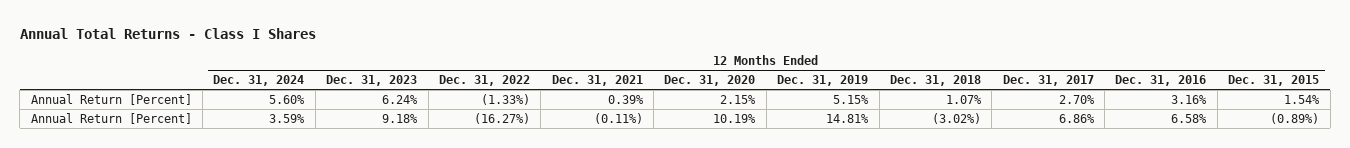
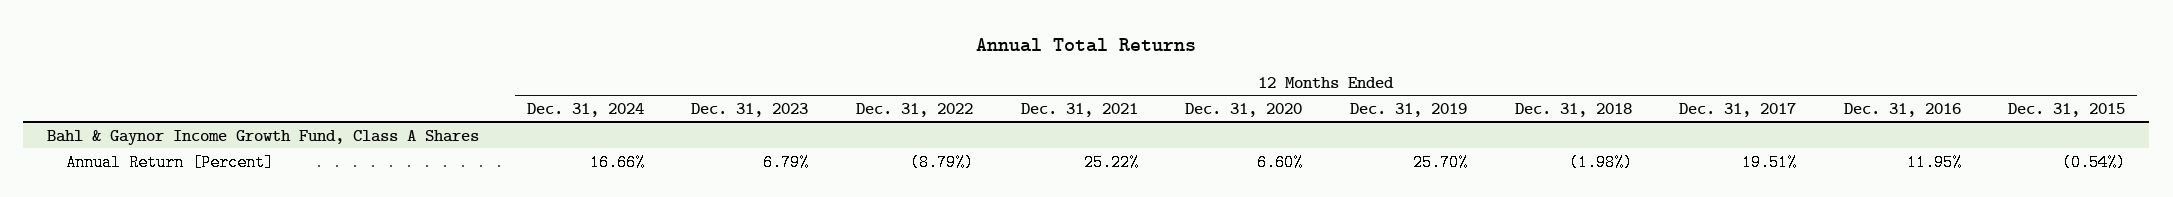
[19,27,316,39] Annual Total Returns - Class I Shares -> [976,38,1197,53] Annual Total Returns
[30,113,192,125] Annual Return [Percent] -> none
none -> [47,129,480,145] Bahl & Gaynor Income Growth Fund, Class A Shares
[269,95,306,105] 5.60% -> [589,153,645,171] 16.66%
[382,95,419,105] 6.24% -> [763,153,810,171] 6.79%
[480,94,530,106] (1.33%) -> [910,153,975,171] (8.79%)
[607,95,644,105] 0.39% -> [1083,153,1139,171] 25.22%
[720,95,757,105] 2.15% -> [1257,153,1304,171] 6.60%
[833,95,870,105] 5.15% -> [1412,153,1468,171] 25.70%
[945,95,982,105] 1.07% -> [1568,153,1633,171] (1.98%)
[1058,95,1095,105] 2.70% -> [1742,153,1798,171] 19.51%
[1171,95,1208,105] 3.16% -> [1906,153,1962,171] 11.95%
[1284,95,1321,105] 1.54% -> [2062,153,2127,171] (0.54%)

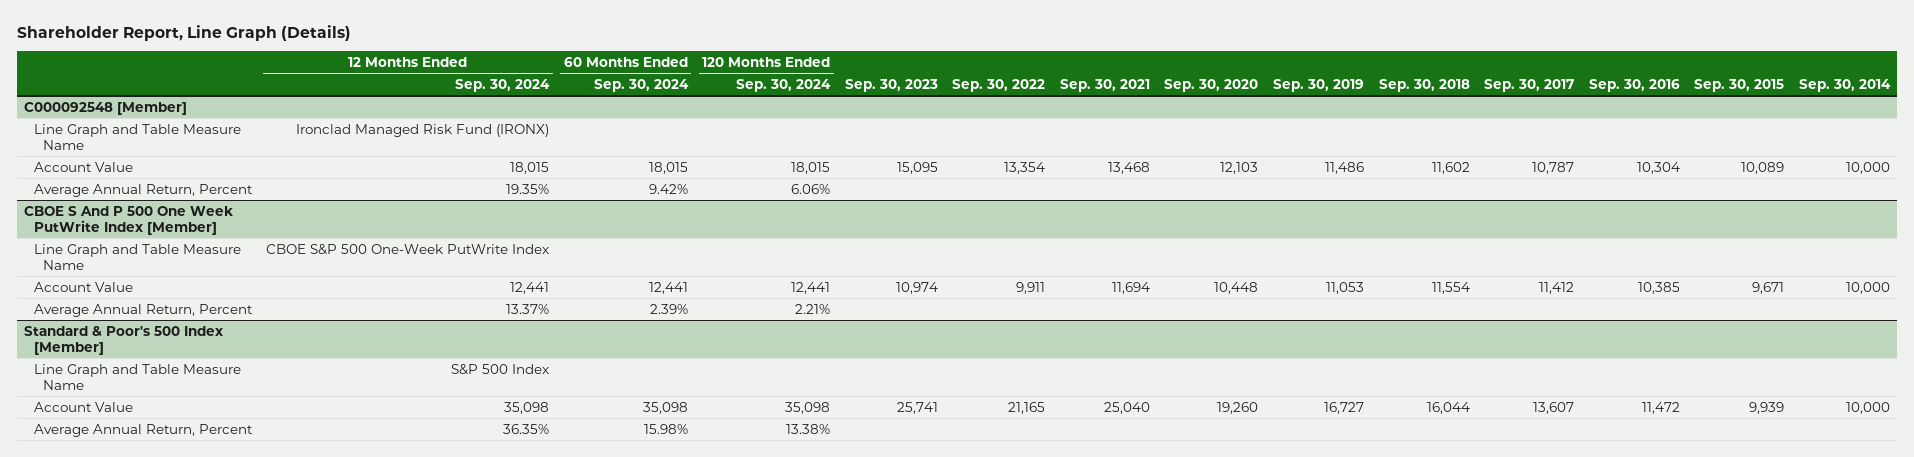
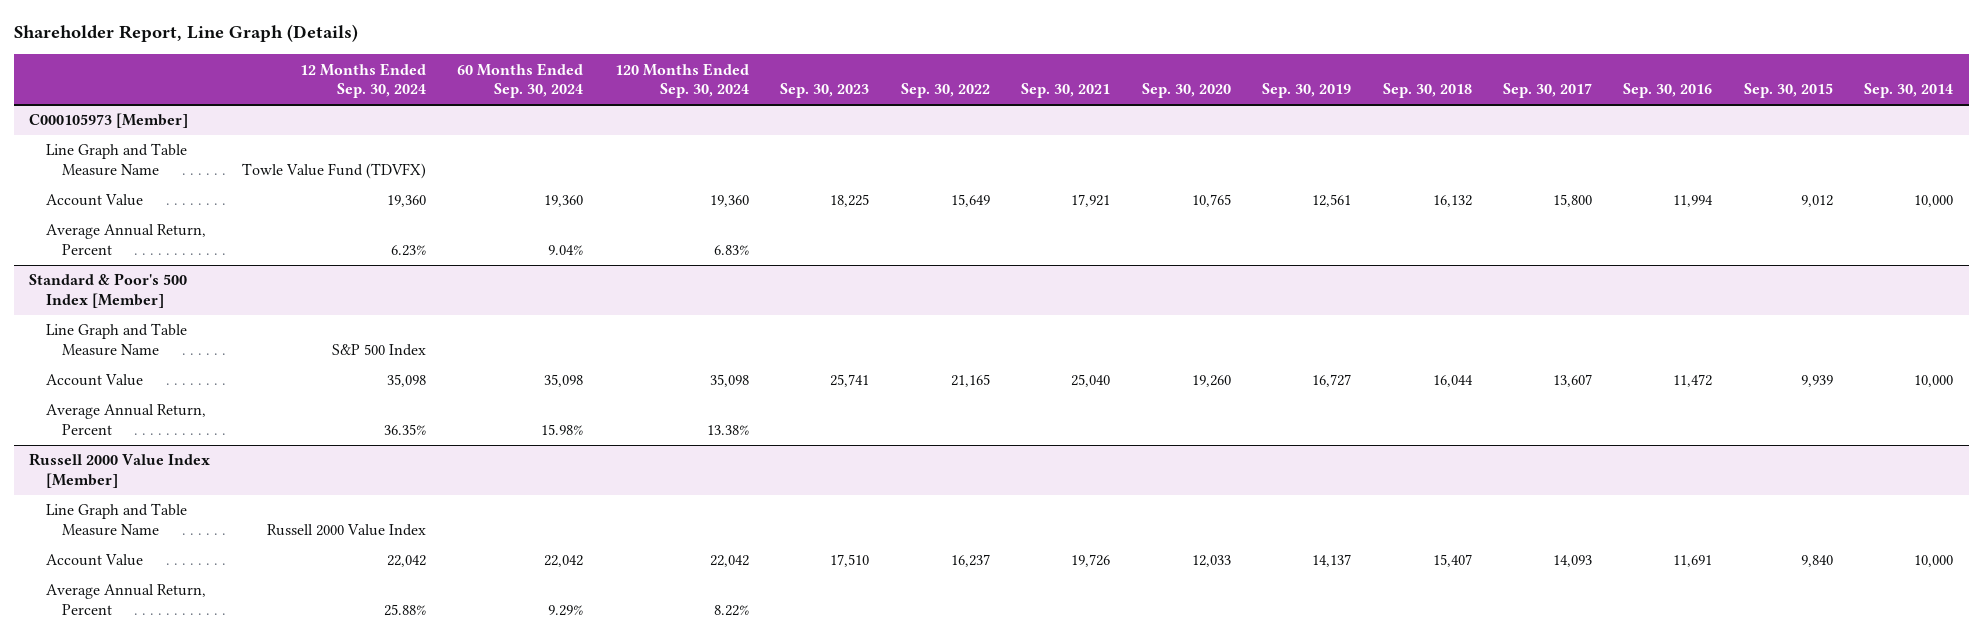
[24,101,188,115] C000092548 [Member] -> none
[24,205,234,235] CBOE S And P 500 One Week PutWrite Index [Member] -> none
[33,243,241,270] Line Graph and Table Measure Name -> none
[33,281,133,292] Account Value -> none
[33,303,253,317] Average Annual Return, Percent -> none
none -> [29,113,189,129] C000105973 [Member]
[296,123,550,137] Ironclad Managed Risk Fund (IRONX) -> [241,162,426,179] Towle Value Fund (TDVFX)
[510,161,550,174] 18,015 -> [386,195,426,208] 19,360
[648,161,688,174] 18,015 -> [544,195,584,208] 19,360
[791,161,831,174] 18,015 -> [709,195,749,208] 19,360
[896,161,938,174] 15,095 -> [830,194,870,208] 18,225
[1004,161,1046,174] 13,354 -> [950,194,990,208] 15,649
[1107,161,1150,174] 13,468 -> [1071,194,1111,208] 17,921
[1220,161,1259,174] 12,103 -> [1191,194,1231,208] 10,765
[1324,161,1364,174] 11,486 -> [1312,194,1352,208] 12,561
[1431,161,1470,174] 11,602 -> [1432,195,1472,208] 16,132
[1532,161,1575,174] 10,787 -> [1553,194,1593,208] 15,800
[1636,161,1680,174] 10,304 -> [1673,195,1714,208] 11,994
[1741,161,1785,174] 10,089 -> [1800,195,1833,208] 9,012
[506,183,550,194] 19.35% -> [390,244,426,256] 6.23%
[648,183,688,194] 9.42% -> [548,244,584,255] 9.04%
[791,183,831,194] 6.06% -> [713,244,749,255] 6.83%
none -> [29,453,211,488] Russell 2000 Value Index [Member]
none -> [45,503,187,536] Line Graph and Table Measure Name
none -> [45,554,143,567] Account Value
none -> [45,584,206,615] Average Annual Return, Percent

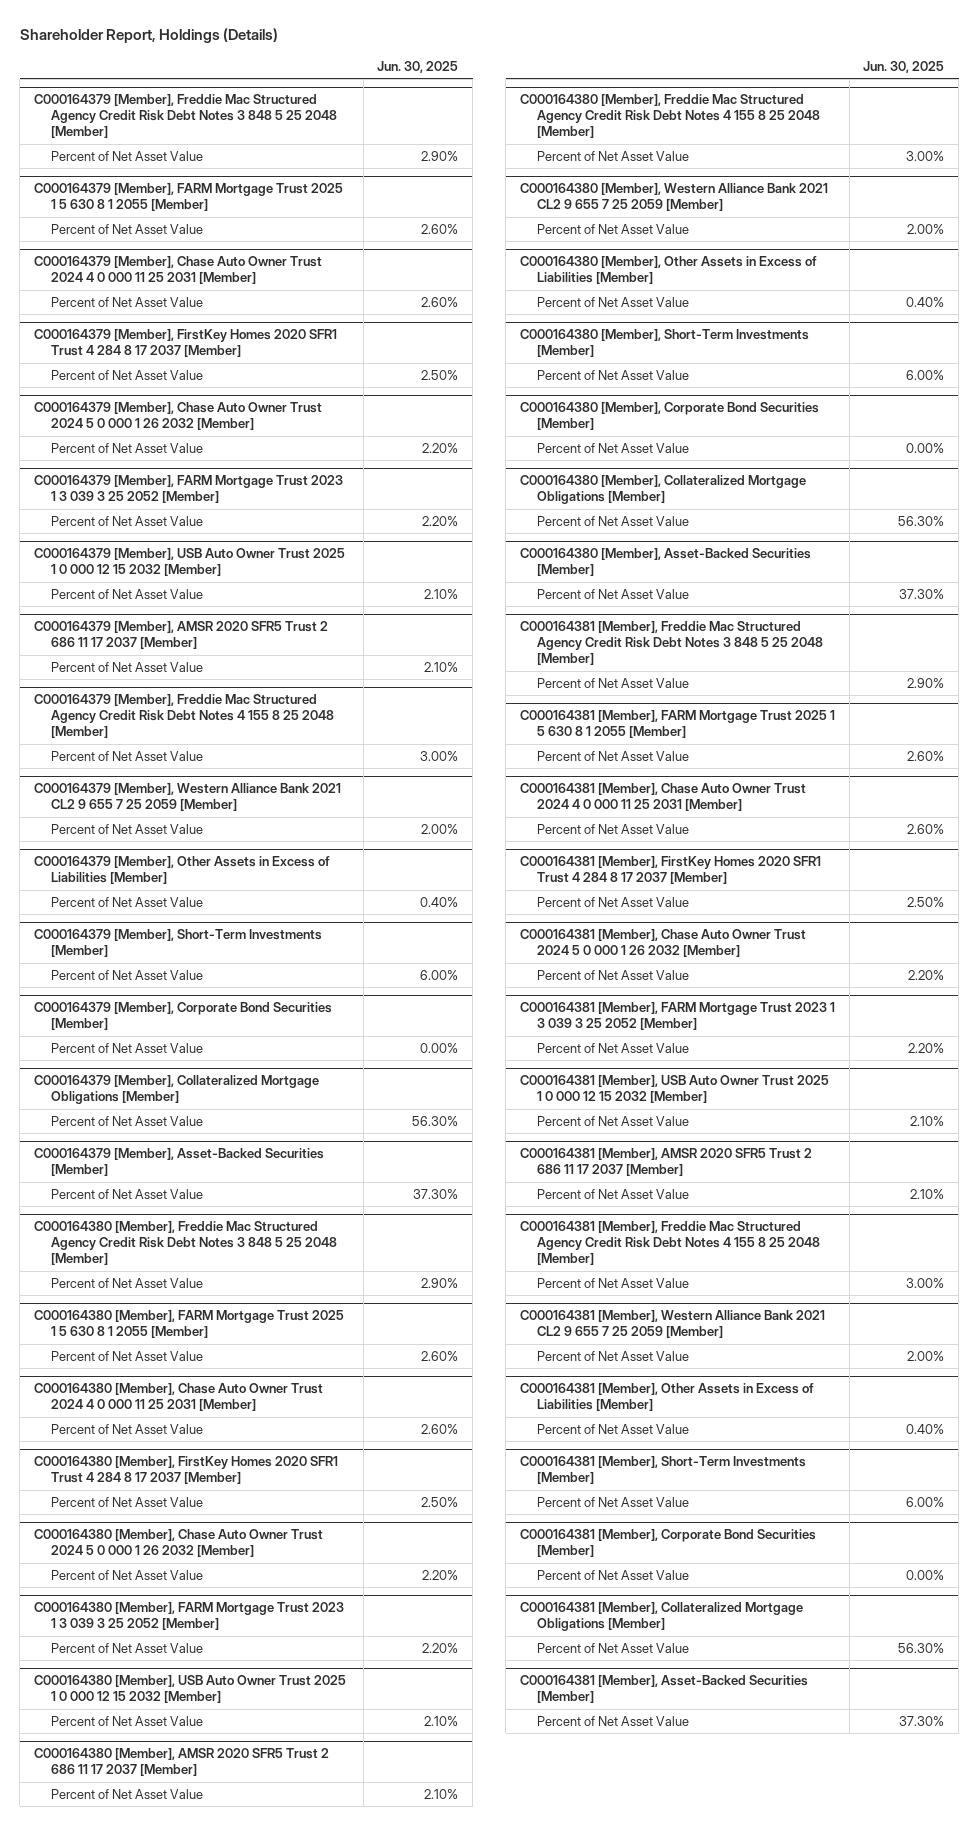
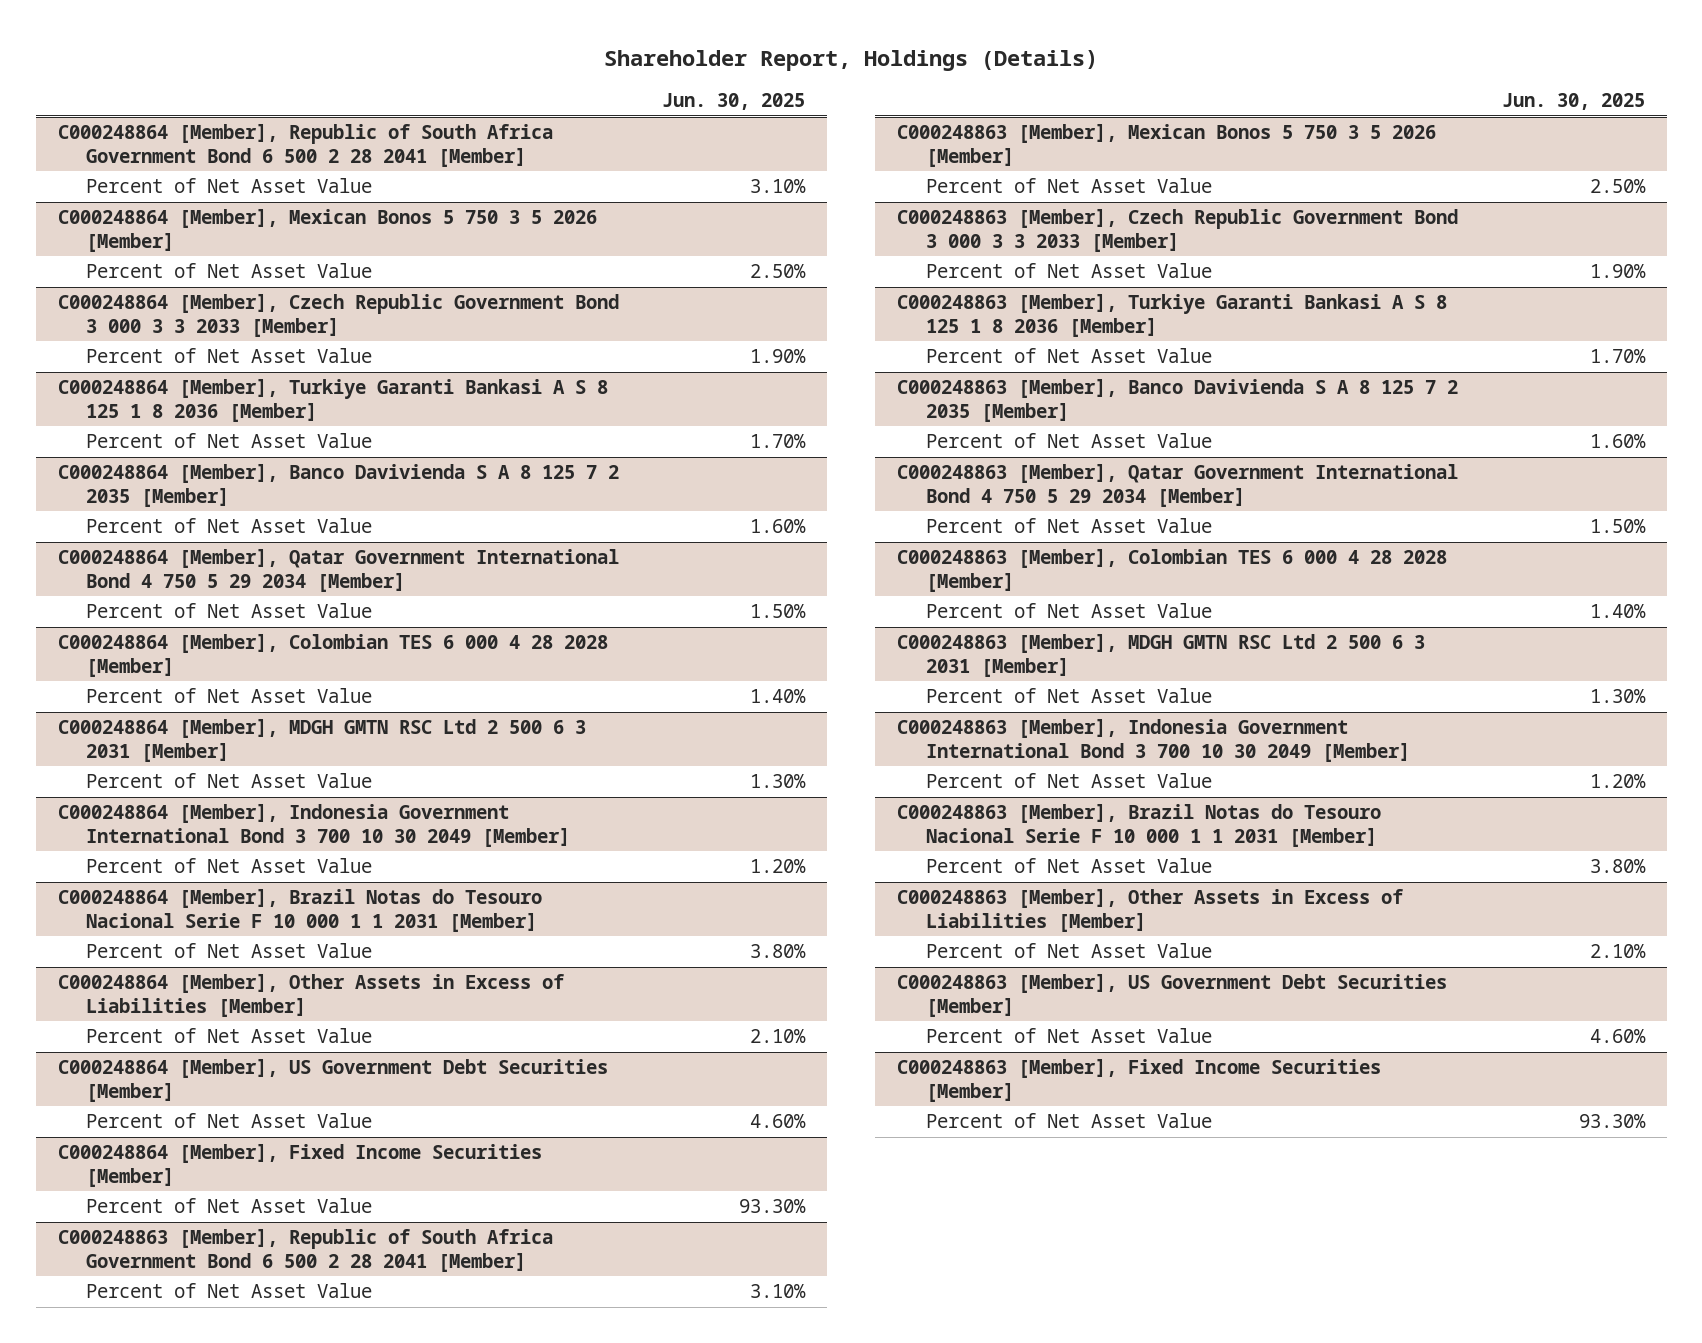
[34,94,338,139] C000164379 [Member], Freddie Mac Structured Agency Credit Risk Debt Notes 3 848 5 25 2048 [Member] -> none
[34,183,344,212] C000164379 [Member], FARM Mortgage Trust 2025 1 5 630 8 1 2055 [Member] -> none
[51,224,204,235] Percent of Net Asset Value -> none
[34,256,323,285] C000164379 [Member], Chase Auto Owner Trust 2024 4 0 000 11 25 2031 [Member] -> none
[51,297,204,308] Percent of Net Asset Value -> none
[34,329,338,358] C000164379 [Member], FirstKey Homes 2020 SFR1 Trust 4 284 8 17 2037 [Member] -> none
[51,370,204,381] Percent of Net Asset Value -> none
[34,402,323,431] C000164379 [Member], Chase Auto Owner Trust 2024 5 0 000 1 26 2032 [Member] -> none
[51,443,204,454] Percent of Net Asset Value -> none
[34,475,344,504] C000164379 [Member], FARM Mortgage Trust 2023 1 3 039 3 25 2052 [Member] -> none
[51,516,204,527] Percent of Net Asset Value -> none
[34,548,346,577] C000164379 [Member], USB Auto Owner Trust 2025 1 0 000 12 15 2032 [Member] -> none
[51,589,204,600] Percent of Net Asset Value -> none
[34,621,329,650] C000164379 [Member], AMSR 2020 SFR5 Trust 2 686 11 17 2037 [Member] -> none
[51,662,204,673] Percent of Net Asset Value -> none
[34,694,335,739] C000164379 [Member], Freddie Mac Structured Agency Credit Risk Debt Notes 4 155 8 25 2048 [Member] -> none
[51,751,204,762] Percent of Net Asset Value -> none
[34,783,342,812] C000164379 [Member], Western Alliance Bank 2021 CL2 9 655 7 25 2059 [Member] -> none
[51,824,204,835] Percent of Net Asset Value -> none
[34,856,331,885] C000164379 [Member], Other Assets in Excess of Liabilities [Member] -> none
[51,897,204,908] Percent of Net Asset Value -> none
[34,929,323,958] C000164379 [Member], Short-Term Investments [Member] -> none
[51,970,204,981] Percent of Net Asset Value -> none
[34,1002,333,1031] C000164379 [Member], Corporate Bond Securities [Member] -> none
[51,1043,204,1054] Percent of Net Asset Value -> none
[34,1075,320,1105] C000164379 [Member], Collateralized Mortgage Obligations [Member] -> none
[51,1116,204,1127] Percent of Net Asset Value -> none
[34,1148,325,1177] C000164379 [Member], Asset-Backed Securities [Member] -> none
[51,1189,204,1200] Percent of Net Asset Value -> none
[34,1221,338,1266] C000164380 [Member], Freddie Mac Structured Agency Credit Risk Debt Notes 3 848 5 25 2048 [Member] -> none
[51,1278,204,1289] Percent of Net Asset Value -> none
[34,1310,345,1339] C000164380 [Member], FARM Mortgage Trust 2025 1 5 630 8 1 2055 [Member] -> none
[51,1351,204,1362] Percent of Net Asset Value -> none
[34,1383,324,1412] C000164380 [Member], Chase Auto Owner Trust 2024 4 0 000 11 25 2031 [Member] -> none
[51,1424,204,1435] Percent of Net Asset Value -> none
[34,1456,339,1485] C000164380 [Member], FirstKey Homes 2020 SFR1 Trust 4 284 8 17 2037 [Member] -> none
none -> [57,124,553,167] C000248864 [Member], Republic of South Africa Government Bond 6 500 2 28 2041 [Member]
[421,151,459,162] 2.90% -> [750,179,807,194] 3.10%
none -> [57,209,597,252] C000248864 [Member], Mexican Bonos 5 750 3 5 2026 [Member]
[34,1529,324,1558] C000164380 [Member], Chase Auto Owner Trust 2024 5 0 000 1 26 2032 [Member] -> none
[34,1602,345,1631] C000164380 [Member], FARM Mortgage Trust 2023 1 3 039 3 25 2052 [Member] -> none
[34,1675,347,1704] C000164380 [Member], USB Auto Owner Trust 2025 1 0 000 12 15 2032 [Member] -> none
[34,1748,330,1777] C000164380 [Member], AMSR 2020 SFR5 Trust 2 686 11 17 2037 [Member] -> none
none -> [57,294,619,337] C000248864 [Member], Czech Republic Government Bond 3 000 3 3 2033 [Member]
[422,1570,459,1581] 2.20% -> [750,349,807,364] 1.90%
none -> [57,379,608,422] C000248864 [Member], Turkiye Garanti Bankasi A S 8 125 1 8 2036 [Member]
[422,1643,459,1654] 2.20% -> [750,434,807,449] 1.70%
none -> [57,464,619,507] C000248864 [Member], Banco Davivienda S A 8 125 7 2 2035 [Member]
[424,1716,459,1727] 2.10% -> [750,519,807,534] 1.60%
none -> [57,549,619,592] C000248864 [Member], Qatar Government International Bond 4 750 5 29 2034 [Member]
none -> [86,603,373,619] Percent of Net Asset Value
none -> [57,634,608,677] C000248864 [Member], Colombian TES 6 000 4 28 2028 [Member]
none -> [86,688,373,704] Percent of Net Asset Value
none -> [57,719,586,762] C000248864 [Member], MDGH GMTN RSC Ltd 2 500 6 3 2031 [Member]
none -> [86,773,373,789] Percent of Net Asset Value
none -> [57,804,571,847] C000248864 [Member], Indonesia Government International Bond 3 700 10 30 2049 [Member]
none -> [86,858,373,874] Percent of Net Asset Value
none -> [57,889,542,932] C000248864 [Member], Brazil Notas do Tesouro Nacional Serie F 10 000 1 1 2031 [Member]
none -> [86,943,373,959] Percent of Net Asset Value
none -> [57,974,565,1017] C000248864 [Member], Other Assets in Excess of Liabilities [Member]
[519,94,821,139] C000164380 [Member], Freddie Mac Structured Agency Credit Risk Debt Notes 4 155 8 25 2048 [Member] -> none
[519,183,828,212] C000164380 [Member], Western Alliance Bank 2021 CL2 9 655 7 25 2059 [Member] -> none
[519,256,817,285] C000164380 [Member], Other Assets in Excess of Liabilities [Member] -> none
[519,329,809,358] C000164380 [Member], Short-Term Investments [Member] -> none
[537,370,690,381] Percent of Net Asset Value -> none
[519,402,819,431] C000164380 [Member], Corporate Bond Securities [Member] -> none
[537,443,690,454] Percent of Net Asset Value -> none
[519,475,806,505] C000164380 [Member], Collateralized Mortgage Obligations [Member] -> none
[537,516,690,527] Percent of Net Asset Value -> none
[519,548,811,577] C000164380 [Member], Asset-Backed Securities [Member] -> none
[537,589,690,600] Percent of Net Asset Value -> none
[519,621,824,666] C000164381 [Member], Freddie Mac Structured Agency Credit Risk Debt Notes 3 848 5 25 2048 [Member] -> none
[537,678,690,689] Percent of Net Asset Value -> none
[519,710,835,739] C000164381 [Member], FARM Mortgage Trust 2025 1 5 630 8 1 2055 [Member] -> none
[537,751,690,762] Percent of Net Asset Value -> none
[519,783,806,812] C000164381 [Member], Chase Auto Owner Trust 2024 4 0 000 11 25 2031 [Member] -> none
[537,824,690,835] Percent of Net Asset Value -> none
[519,856,821,885] C000164381 [Member], FirstKey Homes 2020 SFR1 Trust 4 284 8 17 2037 [Member] -> none
none -> [57,1059,608,1102] C000248864 [Member], US Government Debt Securities [Member]
[906,151,945,162] 3.00% -> [750,1114,807,1129] 4.60%
none -> [57,1144,542,1187] C000248864 [Member], Fixed Income Securities [Member]
[907,224,945,235] 2.00% -> [739,1199,807,1214] 93.30%
none -> [57,1229,553,1272] C000248863 [Member], Republic of South Africa Government Bond 6 500 2 28 2041 [Member]
[906,297,945,308] 0.40% -> [750,1284,807,1299] 3.10%
none -> [897,124,1437,167] C000248863 [Member], Mexican Bonos 5 750 3 5 2026 [Member]
[519,929,806,958] C000164381 [Member], Chase Auto Owner Trust 2024 5 0 000 1 26 2032 [Member] -> none
[519,1002,835,1031] C000164381 [Member], FARM Mortgage Trust 2023 1 3 039 3 25 2052 [Member] -> none
[519,1075,829,1104] C000164381 [Member], USB Auto Owner Trust 2025 1 0 000 12 15 2032 [Member] -> none
[519,1148,812,1177] C000164381 [Member], AMSR 2020 SFR5 Trust 2 686 11 17 2037 [Member] -> none
none -> [897,209,1459,252] C000248863 [Member], Czech Republic Government Bond 3 000 3 3 2033 [Member]
[908,970,945,981] 2.20% -> [1589,264,1646,279] 1.90%
none -> [897,294,1448,337] C000248863 [Member], Turkiye Garanti Bankasi A S 8 125 1 8 2036 [Member]
[908,1043,945,1054] 2.20% -> [1589,349,1646,364] 1.70%
none -> [897,379,1459,422] C000248863 [Member], Banco Davivienda S A 8 125 7 2 2035 [Member]
[910,1116,945,1127] 2.10% -> [1589,434,1646,449] 1.60%
none -> [897,464,1459,507] C000248863 [Member], Qatar Government International Bond 4 750 5 29 2034 [Member]
none -> [925,518,1212,534] Percent of Net Asset Value
none -> [897,549,1448,592] C000248863 [Member], Colombian TES 6 000 4 28 2028 [Member]
none -> [925,603,1212,619] Percent of Net Asset Value
none -> [897,634,1426,677] C000248863 [Member], MDGH GMTN RSC Ltd 2 500 6 3 2031 [Member]
none -> [925,688,1212,704] Percent of Net Asset Value
none -> [897,719,1410,762] C000248863 [Member], Indonesia Government International Bond 3 700 10 30 2049 [Member]
none -> [925,773,1212,789] Percent of Net Asset Value
none -> [897,804,1382,847] C000248863 [Member], Brazil Notas do Tesouro Nacional Serie F 10 000 1 1 2031 [Member]
none -> [925,858,1212,874] Percent of Net Asset Value
none -> [897,889,1405,932] C000248863 [Member], Other Assets in Excess of Liabilities [Member]
[519,1221,821,1266] C000164381 [Member], Freddie Mac Structured Agency Credit Risk Debt Notes 4 155 8 25 2048 [Member] -> none
[519,1310,825,1339] C000164381 [Member], Western Alliance Bank 2021 CL2 9 655 7 25 2059 [Member] -> none
[519,1383,814,1412] C000164381 [Member], Other Assets in Excess of Liabilities [Member] -> none
[537,1424,690,1435] Percent of Net Asset Value -> none
[519,1456,806,1485] C000164381 [Member], Short-Term Investments [Member] -> none
[537,1497,690,1508] Percent of Net Asset Value -> none
[519,1529,816,1558] C000164381 [Member], Corporate Bond Securities [Member] -> none
[537,1570,690,1581] Percent of Net Asset Value -> none
[519,1602,803,1632] C000164381 [Member], Collateralized Mortgage Obligations [Member] -> none
[537,1643,690,1654] Percent of Net Asset Value -> none
[519,1675,808,1704] C000164381 [Member], Asset-Backed Securities [Member] -> none
[537,1716,690,1727] Percent of Net Asset Value -> none
none -> [897,974,1448,1017] C000248863 [Member], US Government Debt Securities [Member]
[906,1278,945,1289] 3.00% -> [1589,1029,1646,1044] 4.60%
none -> [897,1059,1382,1102] C000248863 [Member], Fixed Income Securities [Member]
[907,1351,945,1362] 2.00% -> [1578,1114,1646,1129] 93.30%

